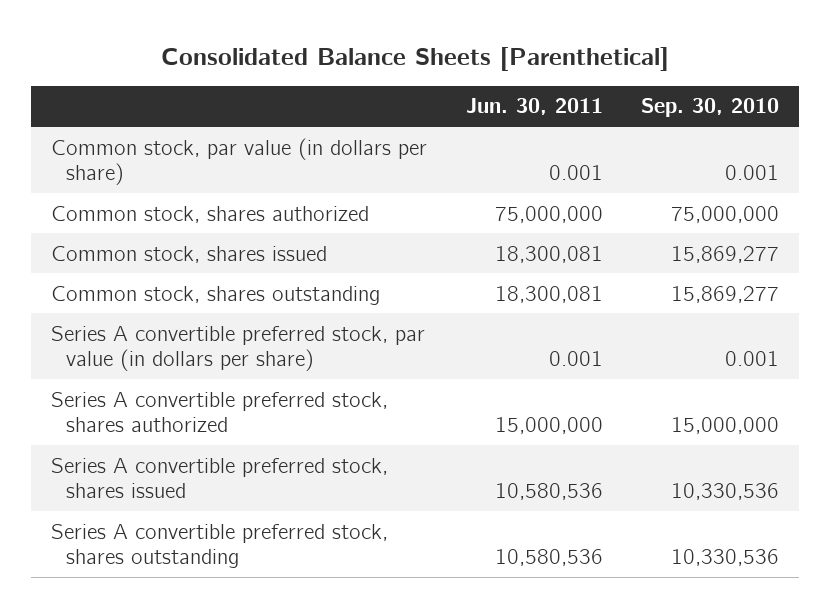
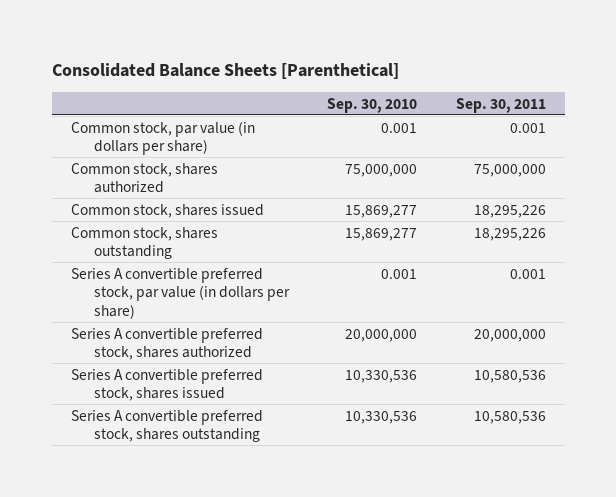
[465,98,603,116] Jun. 30, 2011 -> none
none -> [455,97,546,113] Sep. 30, 2011
[671,417,780,435] 15,000,000 -> [345,328,418,342] 20,000,000

